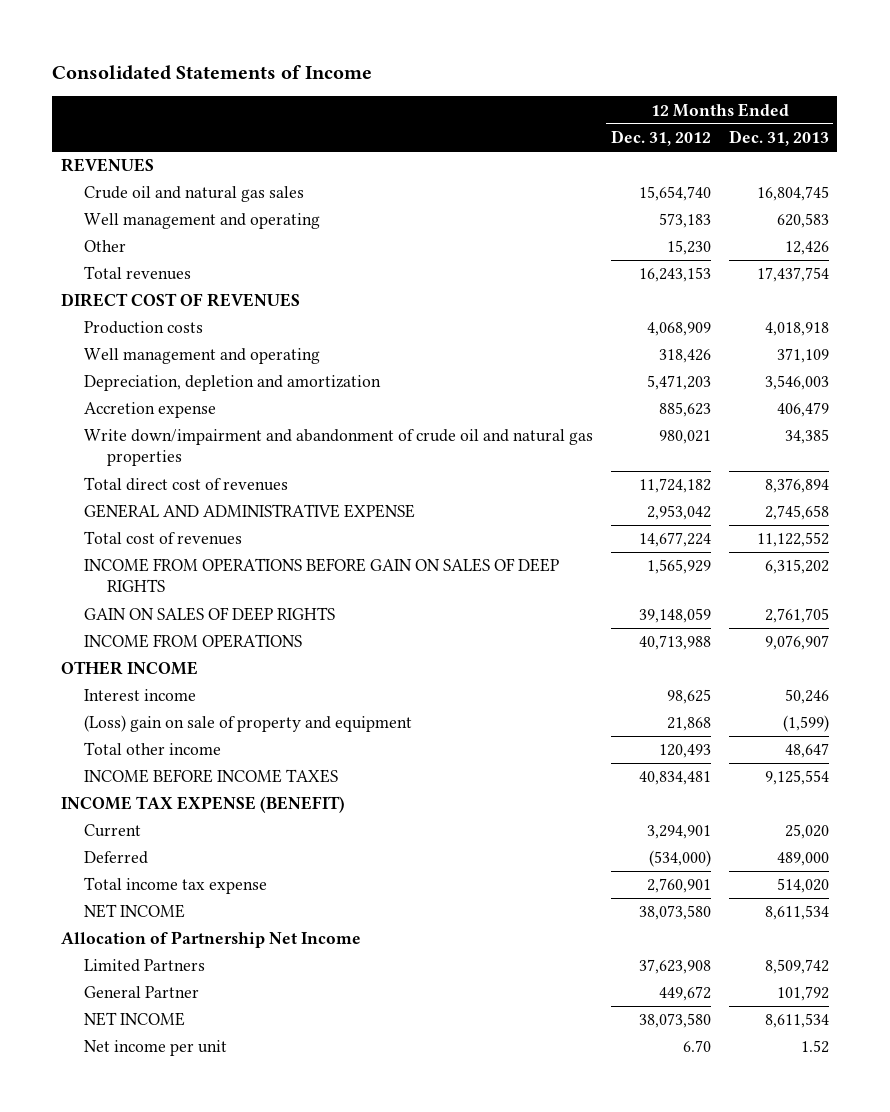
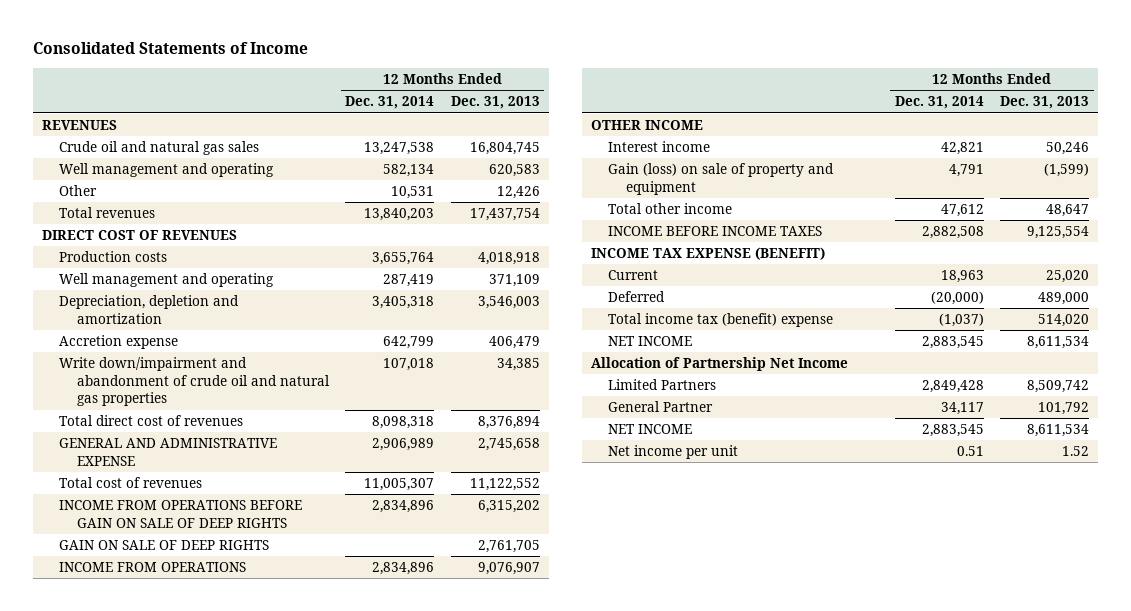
[610,130,711,147] Dec. 31, 2012 -> none
none -> [345,96,435,110] Dec. 31, 2014
[84,558,560,593] INCOME FROM OPERATIONS BEFORE GAIN ON SALES OF DEEP RIGHTS -> [59,500,303,528] INCOME FROM OPERATIONS BEFORE GAIN ON SALE OF DEEP RIGHTS
[84,607,336,622] GAIN ON SALES OF DEEP RIGHTS -> [59,540,270,551] GAIN ON SALE OF DEEP RIGHTS
[84,715,413,733] (Loss) gain on sale of property and equipment -> [608,163,835,195] Gain (loss) on sale of property and equipment
[84,877,268,895] Total income tax expense -> [608,313,834,328] Total income tax (benefit) expense

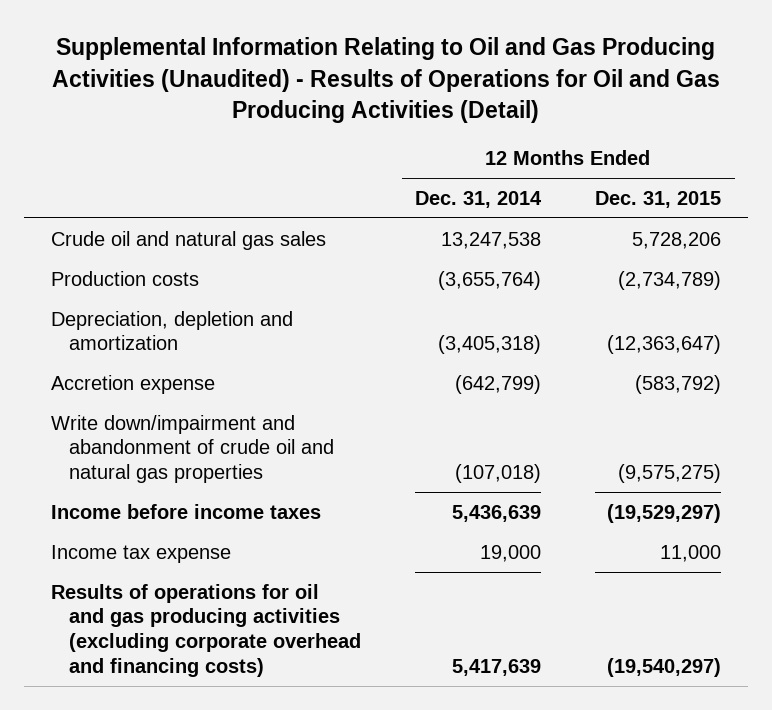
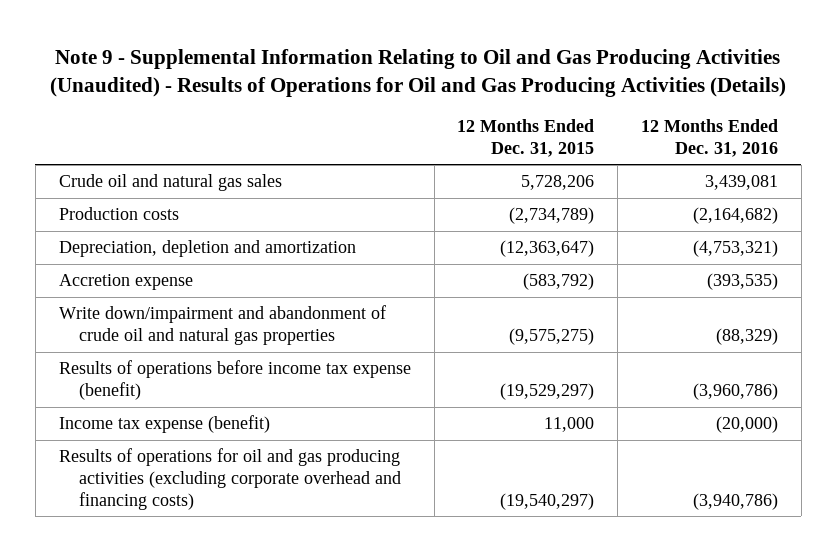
[51,37,720,123] Supplemental Information Relating to Oil and Gas Producing Activities (Unaudited) - Results of Operations for Oil and Gas Producing Activities (Detail) -> [50,48,787,97] Note 9 - Supplemental Information Relating to Oil and Gas Producing Activities (Unaudited) - Results of Operations for Oil and Gas Producing Activities (Details)
[415,190,543,208] Dec. 31, 2014 -> none
none -> [641,119,779,157] 12 Months Ended Dec. 31, 2016
[50,503,321,519] Income before income taxes -> [58,360,411,401] Results of operations before income tax expense (benefit)
[50,544,231,563] Income tax expense -> [58,415,270,434] Income tax expense (benefit)

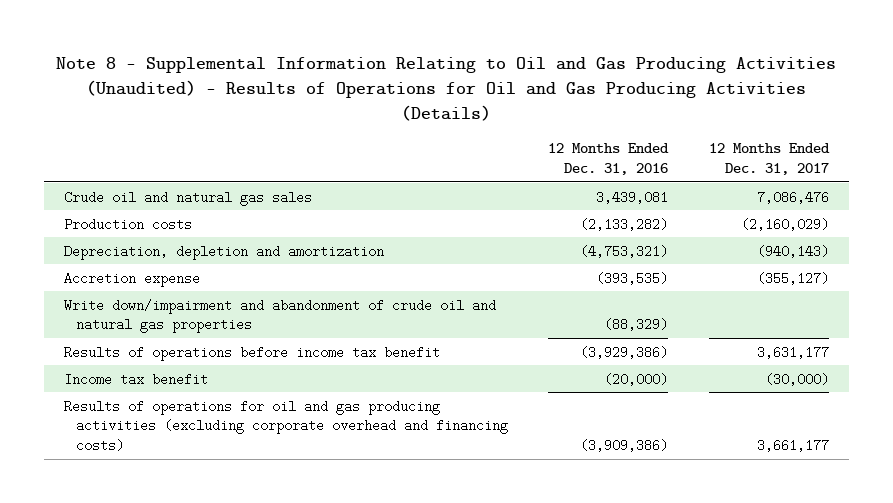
[50,48,787,97] Note 9 - Supplemental Information Relating to Oil and Gas Producing Activities (Unaudited) - Results of Operations for Oil and Gas Producing Activities (Details) -> [56,56,837,121] Note 8 - Supplemental Information Relating to Oil and Gas Producing Activities (Unaudited) - Results of Operations for Oil and Gas Producing Activities (Details)
[457,119,595,157] 12 Months Ended Dec. 31, 2015 -> none
none -> [708,143,830,175] 12 Months Ended Dec. 31, 2017
[693,207,779,225] (2,164,682) -> [580,217,669,231] (2,133,282)
[58,360,411,401] Results of operations before income tax expense (benefit) -> [64,345,441,361] Results of operations before income tax benefit
[693,383,779,401] (3,960,786) -> [580,345,669,359] (3,929,386)
[58,415,270,434] Income tax expense (benefit) -> [64,372,209,386] Income tax benefit
[693,492,779,510] (3,940,786) -> [580,438,669,452] (3,909,386)

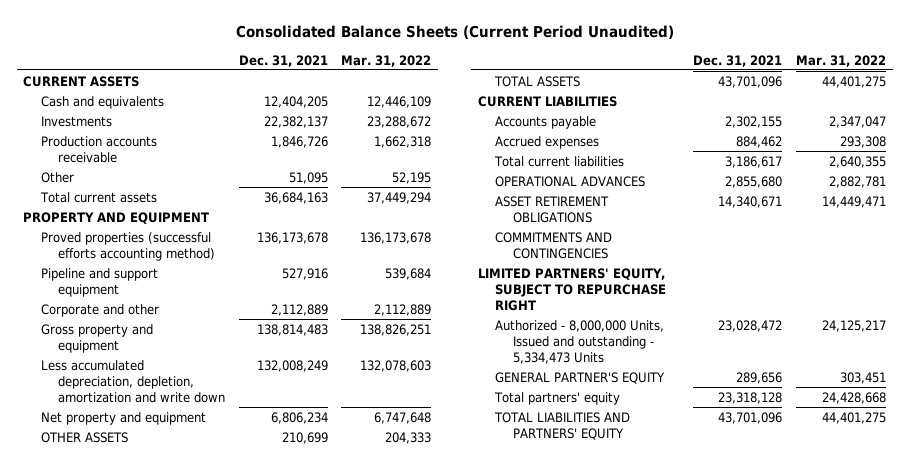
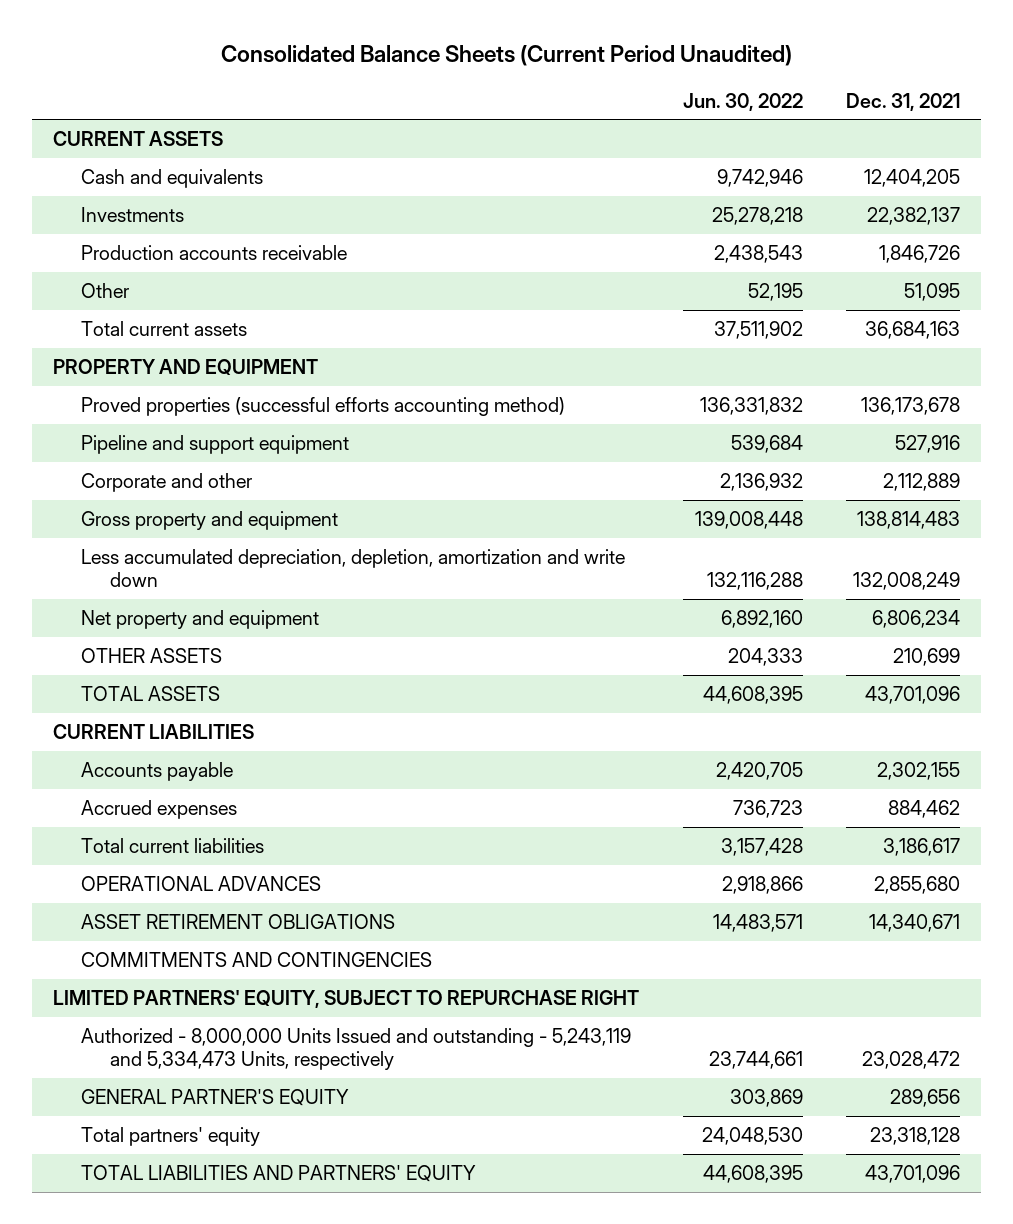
[341,54,432,67] Mar. 31, 2022 -> none
none -> [682,92,803,111] Jun. 30, 2022
[495,319,665,365] Authorized - 8,000,000 Units, Issued and outstanding - 5,334,473 Units -> [81,1027,632,1070] Authorized - 8,000,000 Units Issued and outstanding - 5,243,119 and 5,334,473 Units, respectively

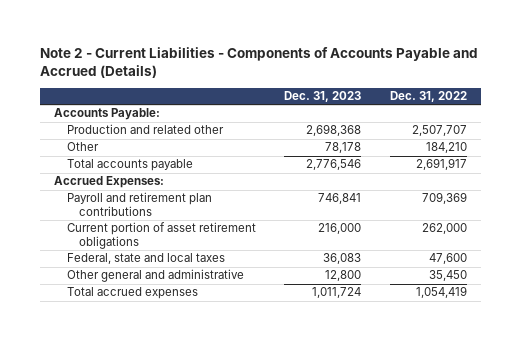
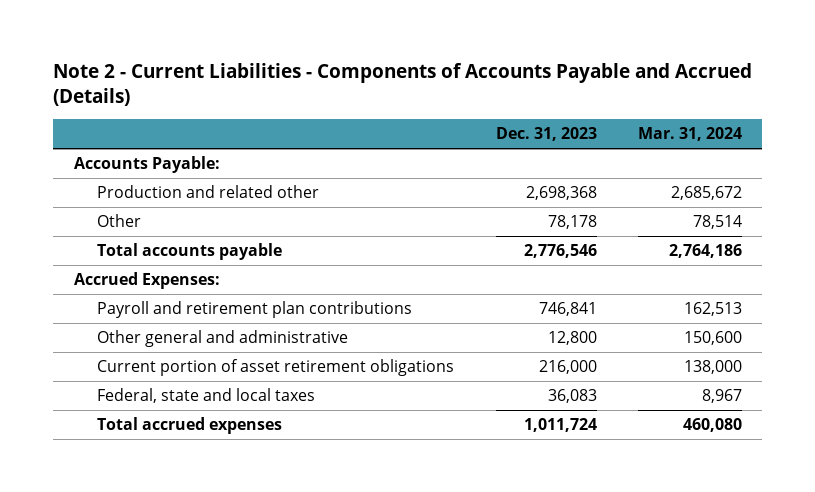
[389,90,467,102] Dec. 31, 2022 -> none
none -> [637,127,742,142] Mar. 31, 2024
[66,269,244,283] Other general and administrative -> [97,330,349,348] Other general and administrative

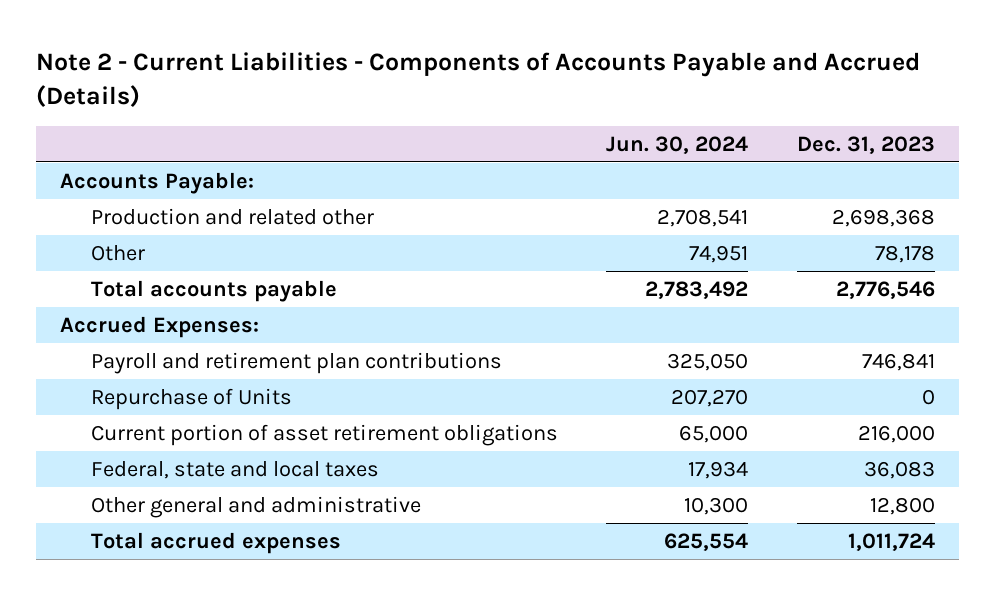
[637,127,742,142] Mar. 31, 2024 -> none
none -> [606,135,749,154] Jun. 30, 2024
none -> [91,387,293,410] Repurchase of Units
[97,330,349,348] Other general and administrative -> [91,495,422,518] Other general and administrative

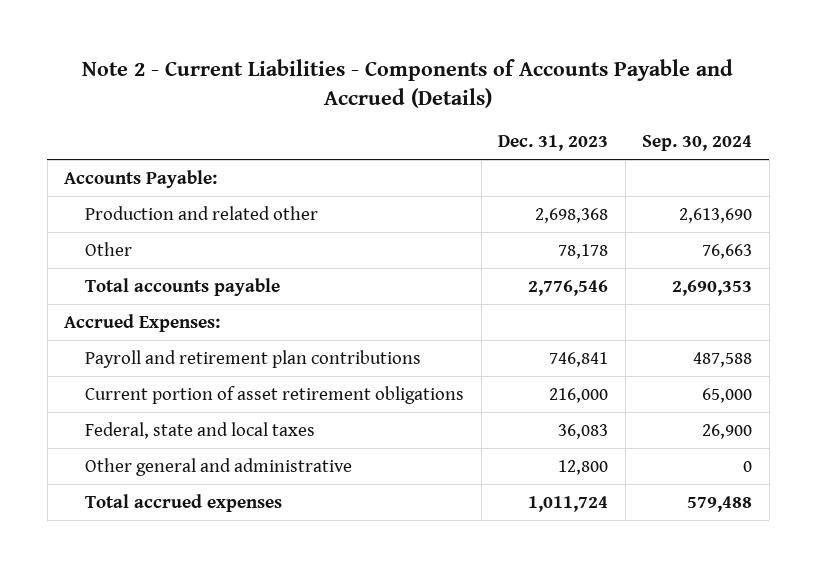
[606,135,749,154] Jun. 30, 2024 -> none
none -> [642,135,753,152] Sep. 30, 2024
[91,387,293,410] Repurchase of Units -> none

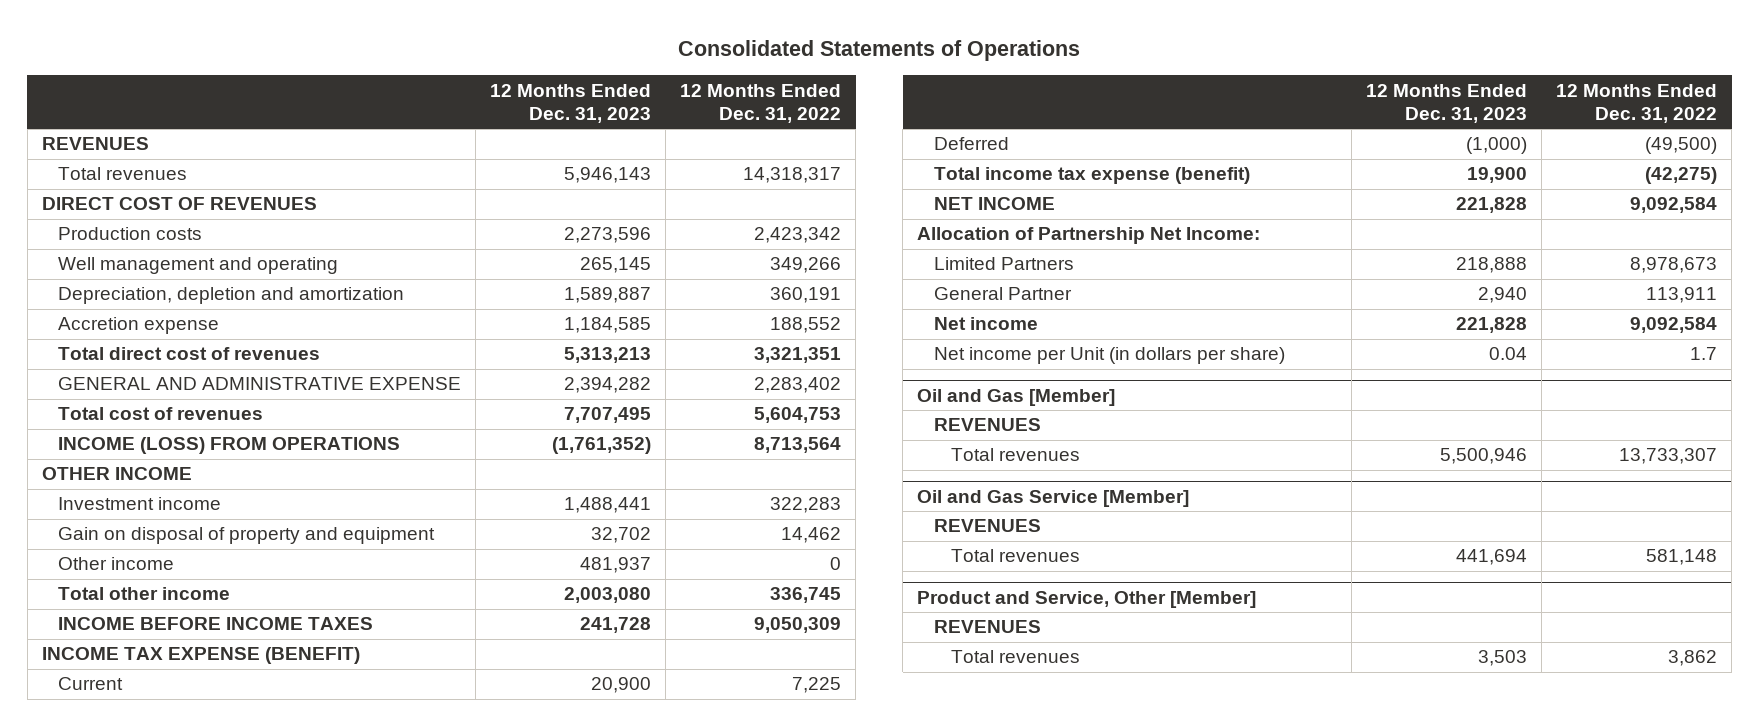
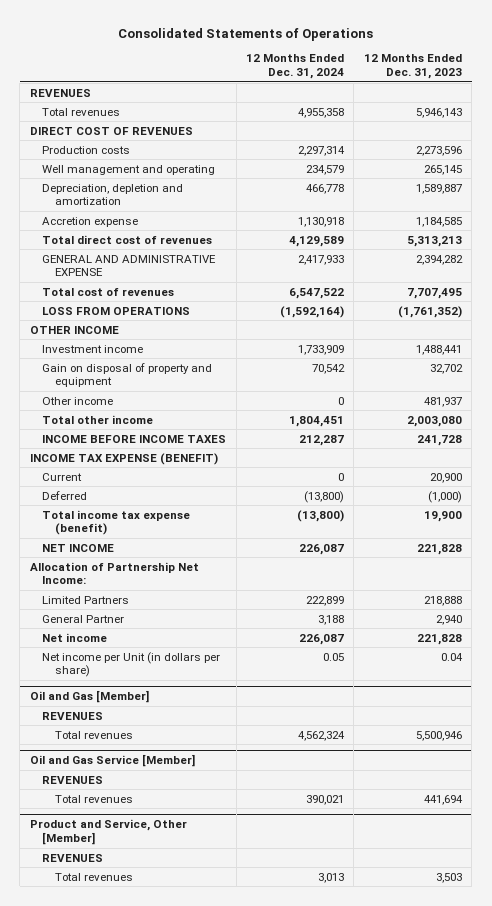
[680,83,842,123] 12 Months Ended Dec. 31, 2022 -> none
none -> [246,54,345,80] 12 Months Ended Dec. 31, 2024
[58,437,401,455] INCOME (LOSS) FROM OPERATIONS -> [42,306,191,315] LOSS FROM OPERATIONS

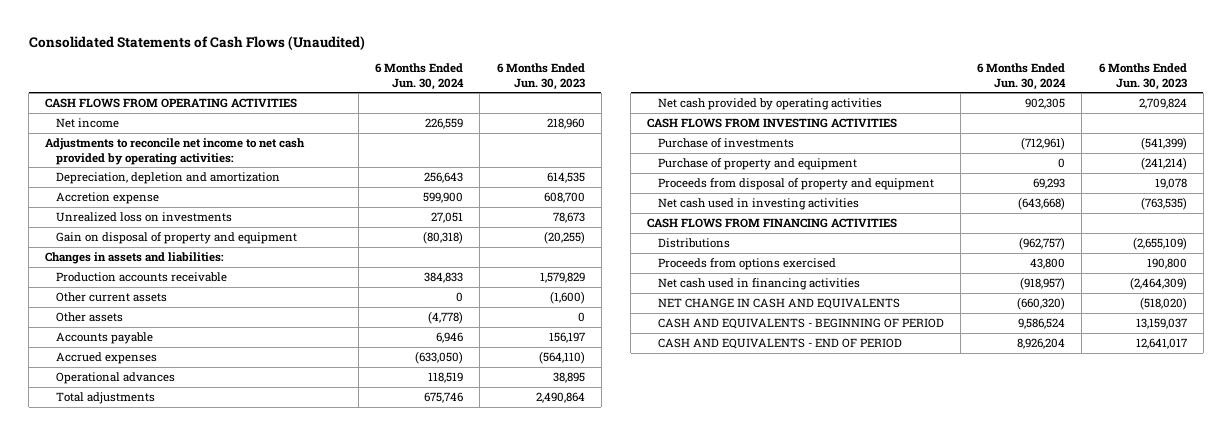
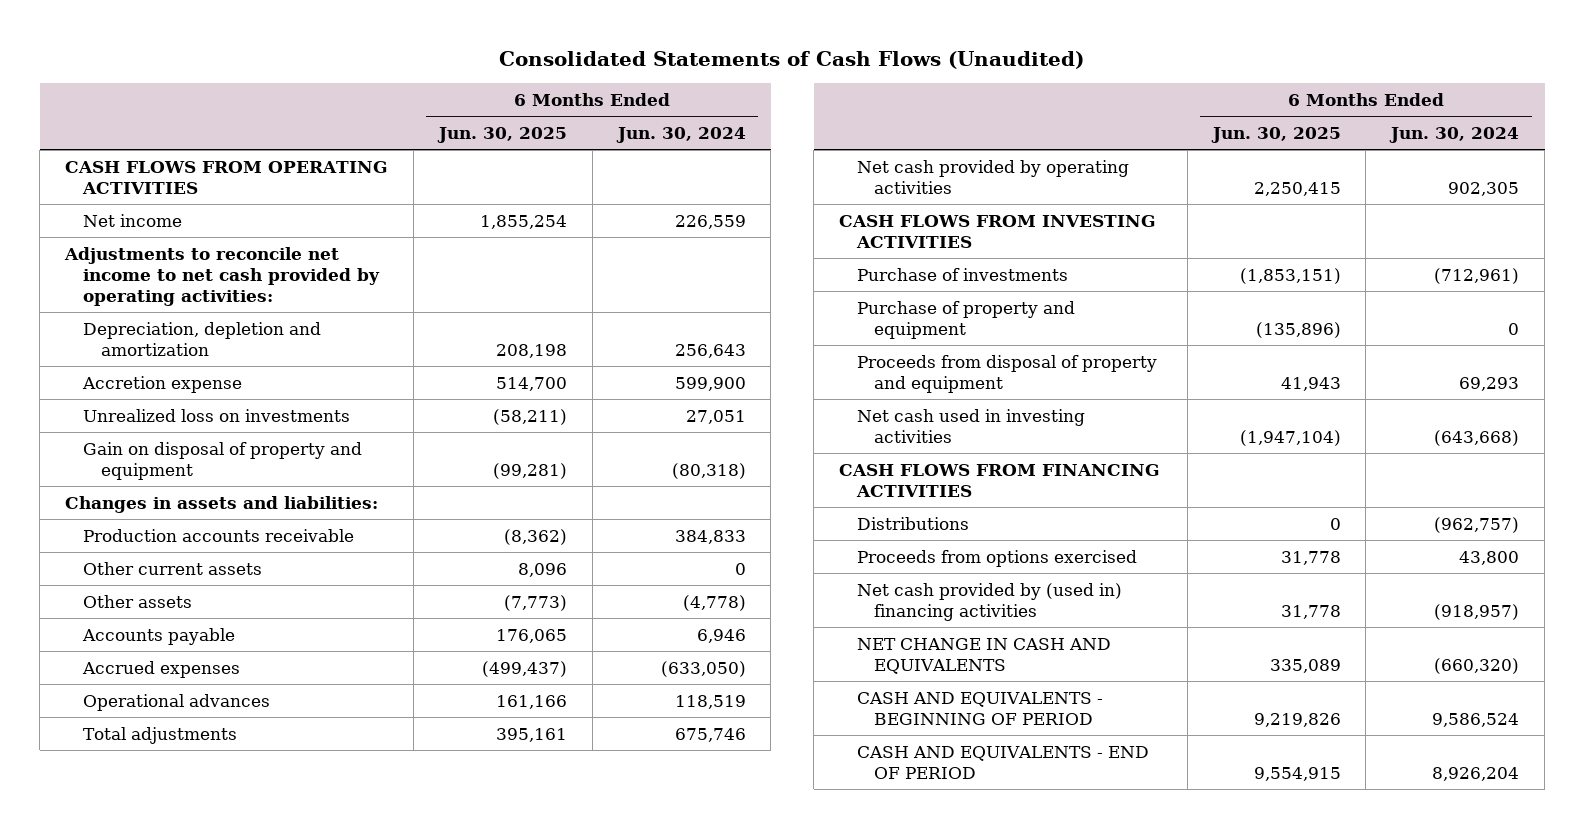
[496,63,585,90] 6 Months Ended Jun. 30, 2023 -> none
none -> [436,127,567,144] Jun. 30, 2025
[657,277,860,290] Net cash used in financing activities -> [856,582,1122,621] Net cash provided by (used in) financing activities

